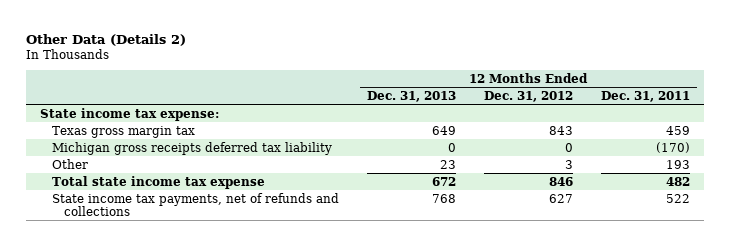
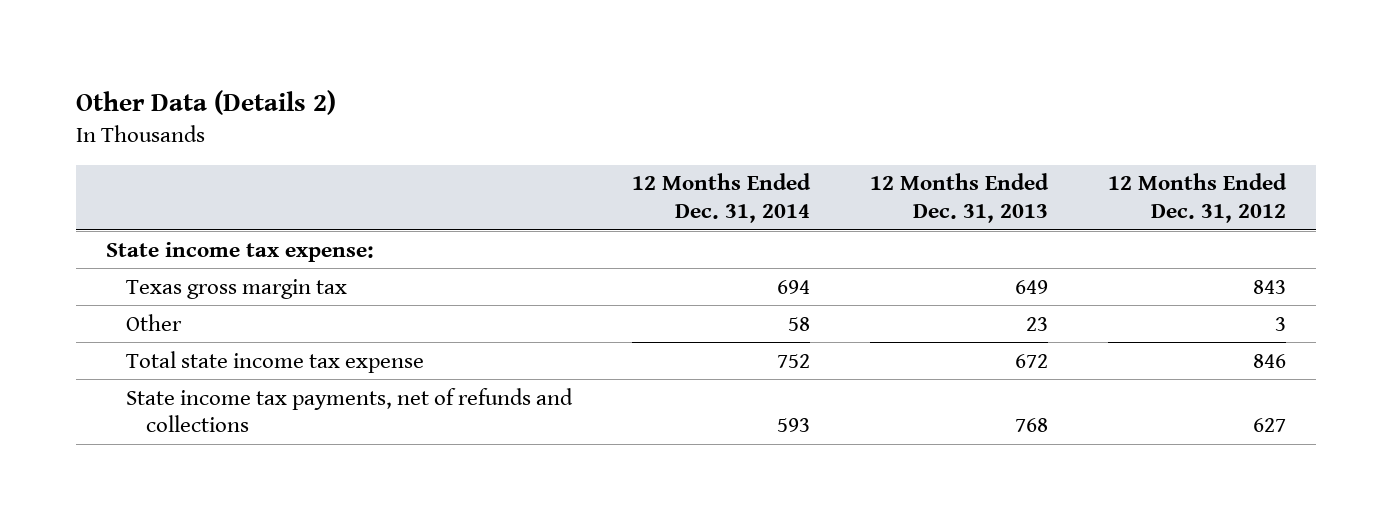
[600,90,690,102] Dec. 31, 2011 -> none
none -> [631,173,811,224] 12 Months Ended Dec. 31, 2014
[51,141,332,155] Michigan gross receipts deferred tax liability -> none

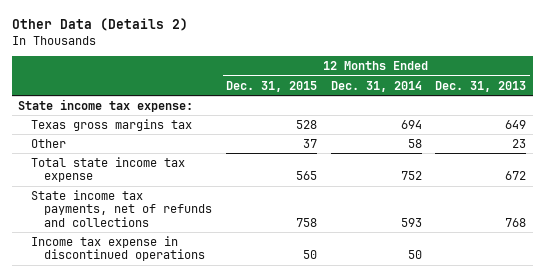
[1108,173,1288,224] 12 Months Ended Dec. 31, 2012 -> none
none -> [225,80,317,92] Dec. 31, 2015
[125,278,347,299] Texas gross margin tax -> [31,118,193,131] Texas gross margins tax
none -> [31,235,206,262] Income tax expense in discontinued operations

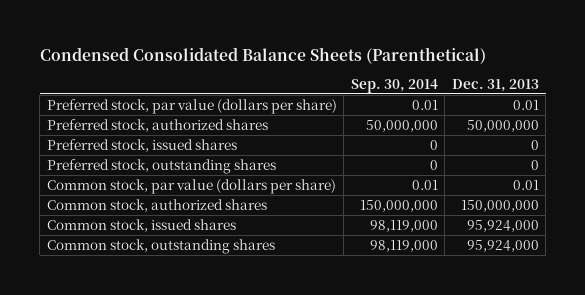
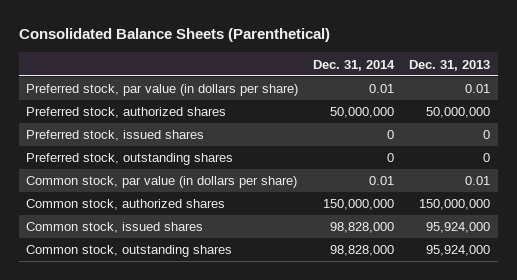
[39,46,486,64] Condensed Consolidated Balance Sheets (Parenthetical) -> [18,28,330,43] Consolidated Balance Sheets (Parenthetical)
[350,78,438,93] Sep. 30, 2014 -> none
none -> [313,59,396,71] Dec. 31, 2014
[46,98,337,114] Preferred stock, par value (dollars per share) -> [26,84,299,97] Preferred stock, par value (in dollars per share)
[46,178,336,194] Common stock, par value (dollars per share) -> [26,176,298,189] Common stock, par value (in dollars per share)

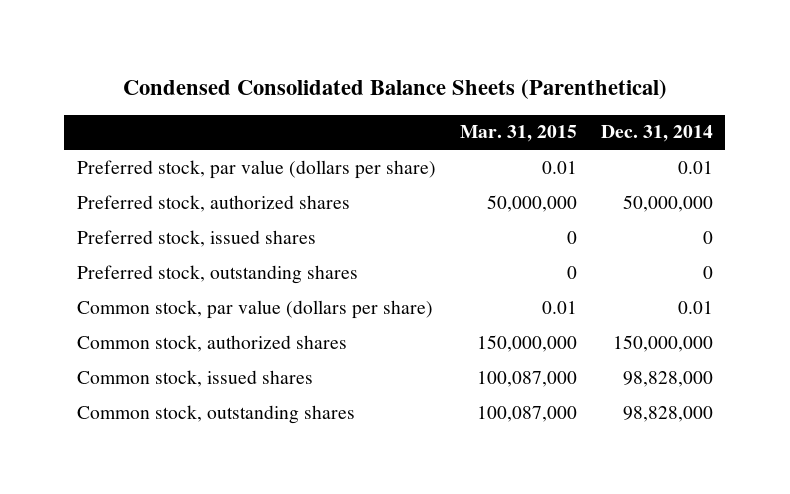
[18,28,330,43] Consolidated Balance Sheets (Parenthetical) -> [122,78,667,99] Condensed Consolidated Balance Sheets (Parenthetical)
[409,59,491,71] Dec. 31, 2013 -> none
none -> [459,125,577,143] Mar. 31, 2015
[26,84,299,97] Preferred stock, par value (in dollars per share) -> [76,159,436,179] Preferred stock, par value (dollars per share)
[26,176,298,189] Common stock, par value (in dollars per share) -> [76,299,433,319] Common stock, par value (dollars per share)

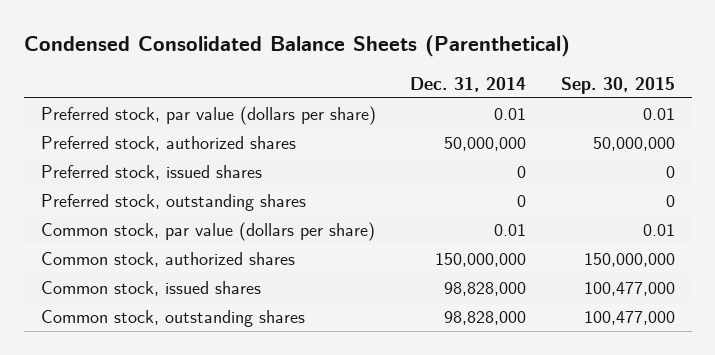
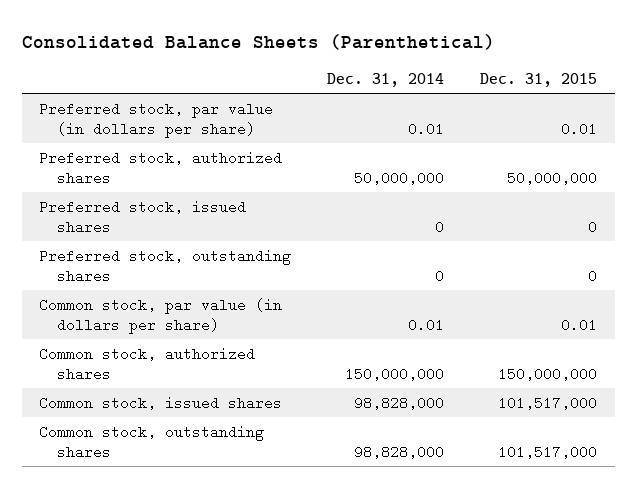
[23,35,570,58] Condensed Consolidated Balance Sheets (Parenthetical) -> [21,33,495,50] Consolidated Balance Sheets (Parenthetical)
[560,76,675,94] Sep. 30, 2015 -> none
none -> [480,73,598,88] Dec. 31, 2015
[40,105,376,125] Preferred stock, par value (dollars per share) -> [39,101,274,138] Preferred stock, par value (in dollars per share)
[40,221,375,241] Common stock, par value (dollars per share) -> [39,297,283,334] Common stock, par value (in dollars per share)

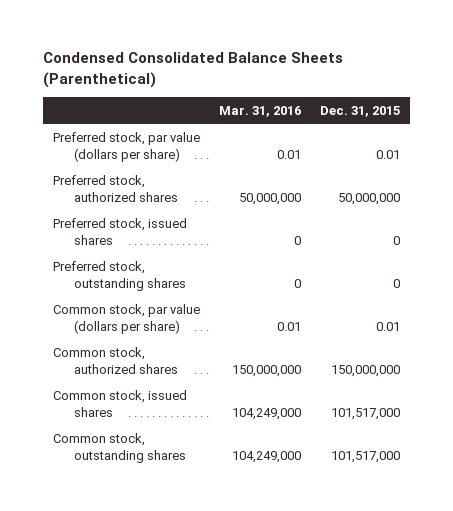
[21,33,495,50] Consolidated Balance Sheets (Parenthetical) -> [42,52,343,88] Condensed Consolidated Balance Sheets (Parenthetical)
[327,73,445,88] Dec. 31, 2014 -> none
none -> [218,105,301,117] Mar. 31, 2016
[39,101,274,138] Preferred stock, par value (in dollars per share) -> [52,131,200,162] Preferred stock, par value (dollars per share)
[39,297,283,334] Common stock, par value (in dollars per share) -> [52,303,200,334] Common stock, par value (dollars per share)

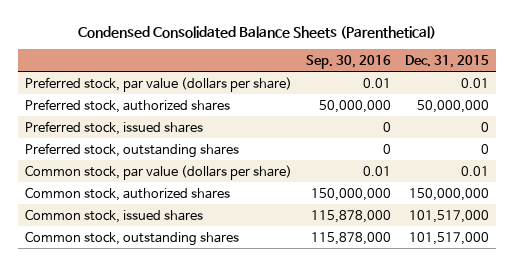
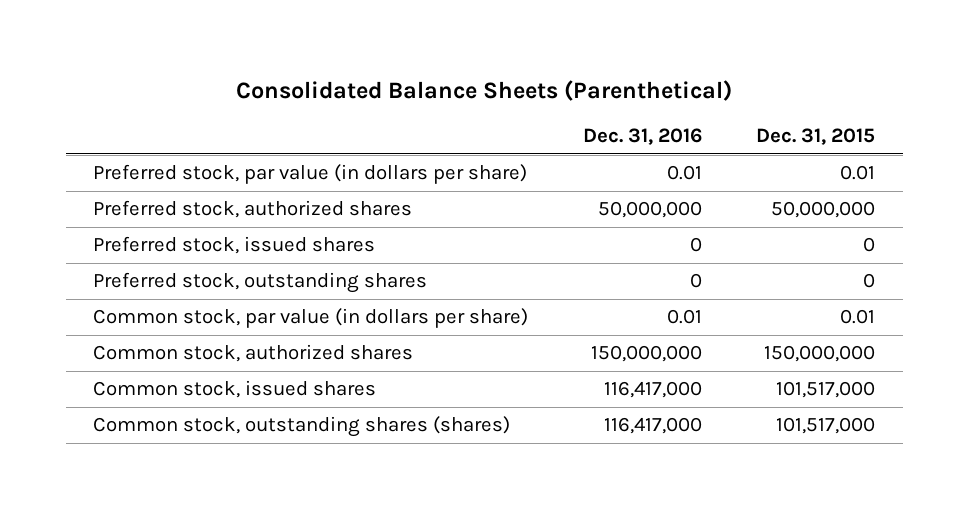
[78,25,437,39] Condensed Consolidated Balance Sheets (Parenthetical) -> [236,79,733,101] Consolidated Balance Sheets (Parenthetical)
[306,54,392,69] Sep. 30, 2016 -> none
none -> [582,128,702,146] Dec. 31, 2016
[24,76,292,92] Preferred stock, par value (dollars per share) -> [93,164,528,185] Preferred stock, par value (in dollars per share)
[24,164,292,180] Common stock, par value (dollars per share) -> [93,308,529,329] Common stock, par value (in dollars per share)
[24,230,239,246] Common stock, outstanding shares -> [93,416,511,438] Common stock, outstanding shares (shares)

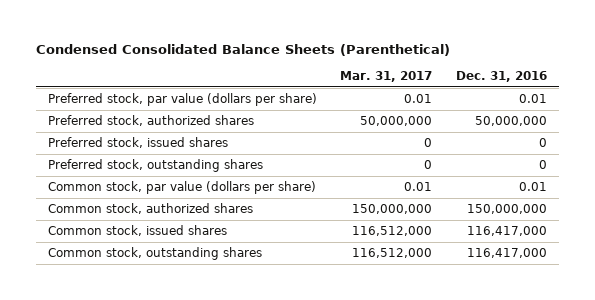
[236,79,733,101] Consolidated Balance Sheets (Parenthetical) -> [36,43,451,56] Condensed Consolidated Balance Sheets (Parenthetical)
[756,128,876,146] Dec. 31, 2015 -> none
none -> [340,71,433,83] Mar. 31, 2017
[93,164,528,185] Preferred stock, par value (in dollars per share) -> [47,93,317,107] Preferred stock, par value (dollars per share)
[93,308,529,329] Common stock, par value (in dollars per share) -> [47,181,316,195] Common stock, par value (dollars per share)
[93,416,511,438] Common stock, outstanding shares (shares) -> [47,247,262,261] Common stock, outstanding shares

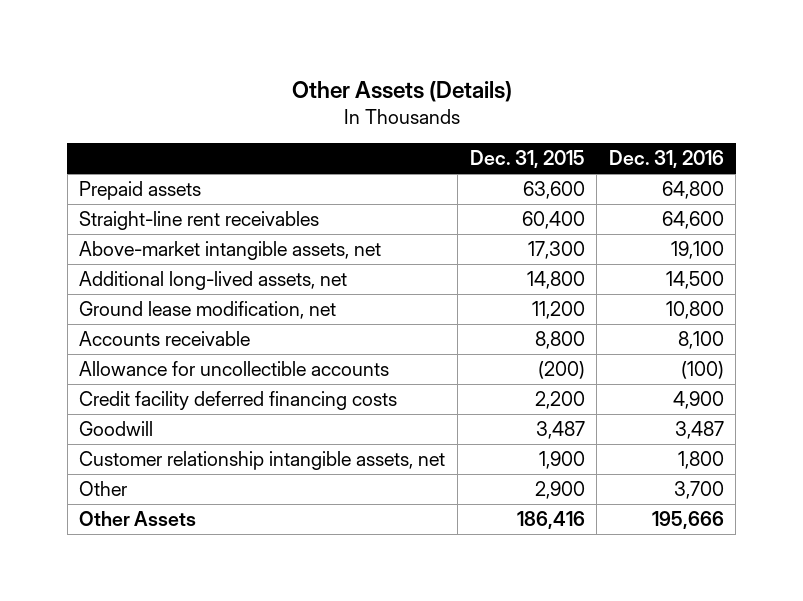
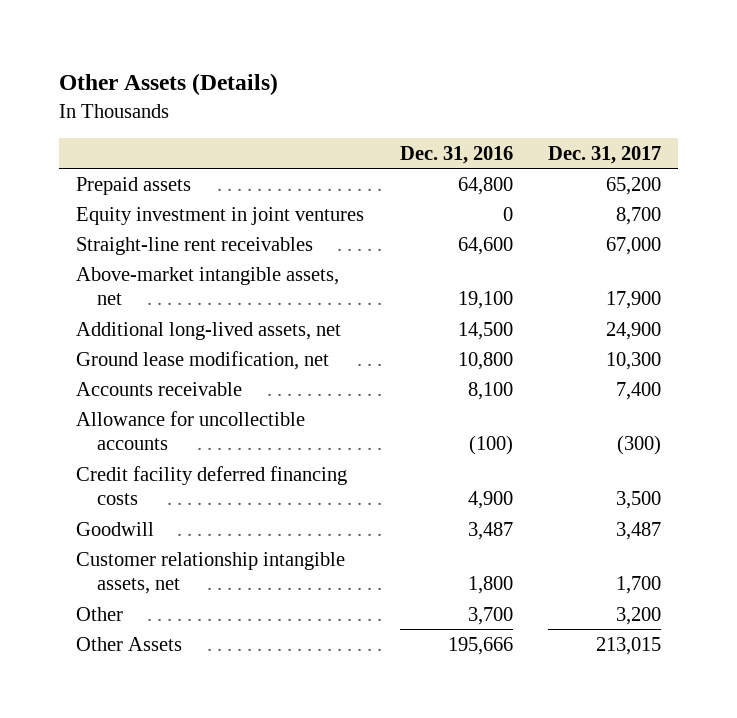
[469,150,585,169] Dec. 31, 2015 -> none
none -> [547,145,661,164] Dec. 31, 2017
none -> [76,206,365,225] Equity investment in joint ventures

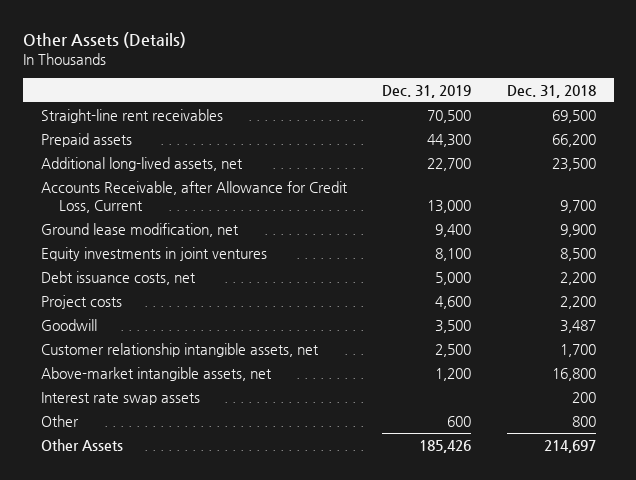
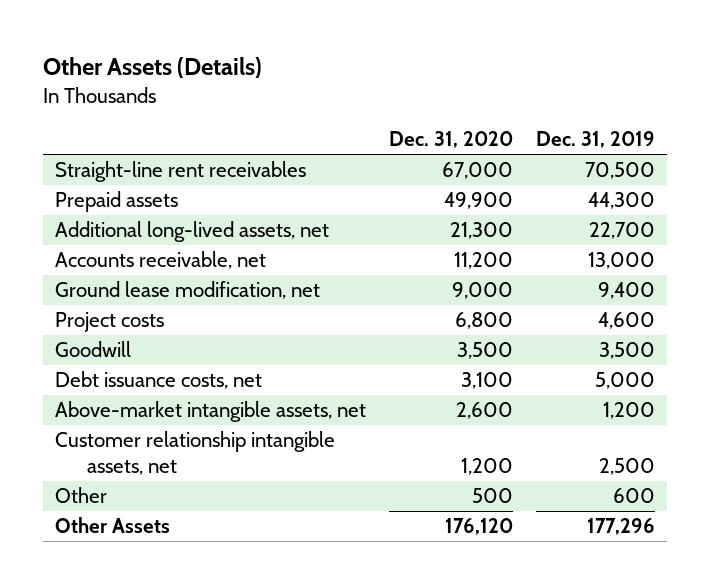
[506,84,596,98] Dec. 31, 2018 -> none
none -> [388,131,513,149] Dec. 31, 2020
[40,181,348,214] Accounts Receivable, after Allowance for Credit Loss, Current -> [54,251,266,270] Accounts receivable, net
[40,247,267,262] Equity investments in joint ventures -> none
[40,271,196,286] Debt issuance costs, net -> [54,371,262,390] Debt issuance costs, net
[40,392,200,406] Interest rate swap assets -> none
[40,343,319,358] Customer relationship intangible assets, net -> [54,431,335,475] Customer relationship intangible assets, net
[419,440,472,454] 185,426 -> [587,518,656,536] 177,296

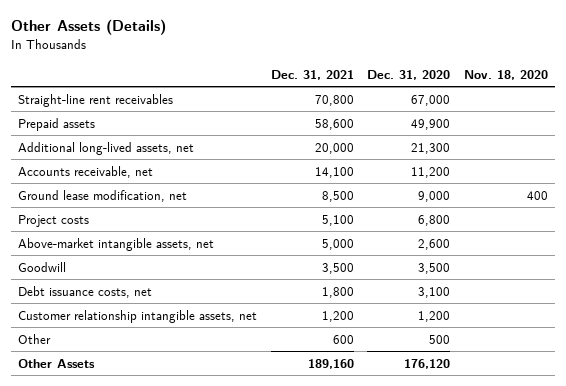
[536,131,656,149] Dec. 31, 2019 -> none
none -> [270,69,354,80] Dec. 31, 2021
none -> [464,69,549,80] Nov. 18, 2020
[54,401,366,423] Above-market intangible assets, net -> [17,237,214,251] Above-market intangible assets, net

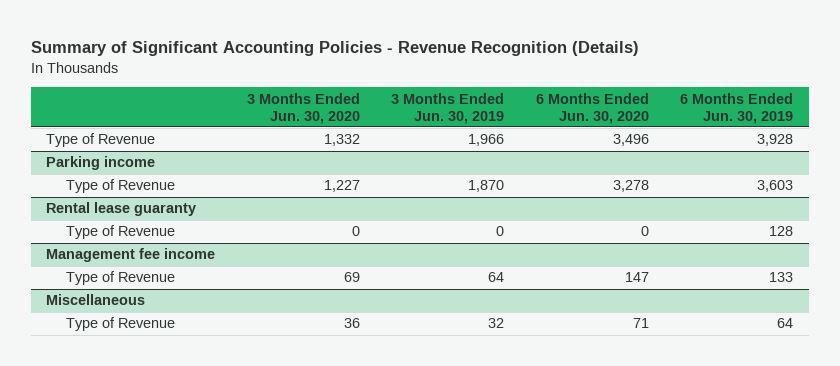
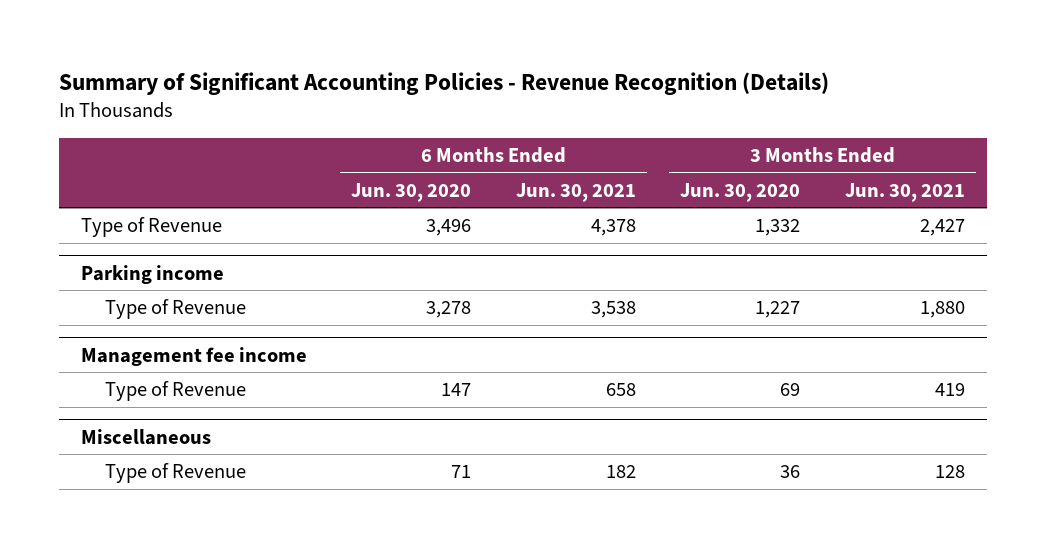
[391,92,505,124] 3 Months Ended Jun. 30, 2019 -> none
[680,92,794,124] 6 Months Ended Jun. 30, 2019 -> none
none -> [515,182,636,202] Jun. 30, 2021
none -> [844,182,965,202] Jun. 30, 2021
[46,202,197,217] Rental lease guaranty -> none
[65,225,175,240] Type of Revenue -> none

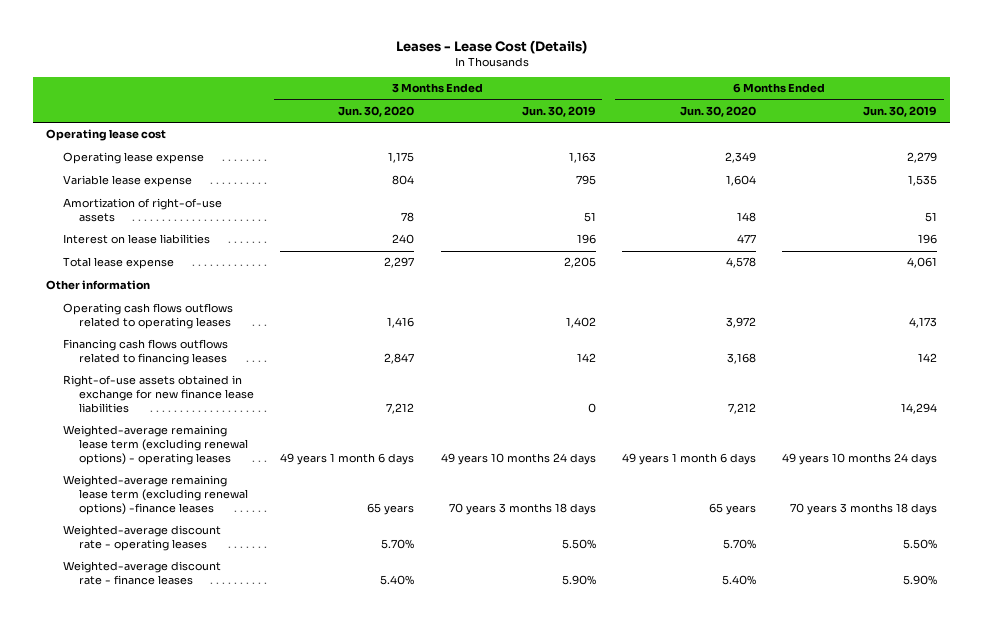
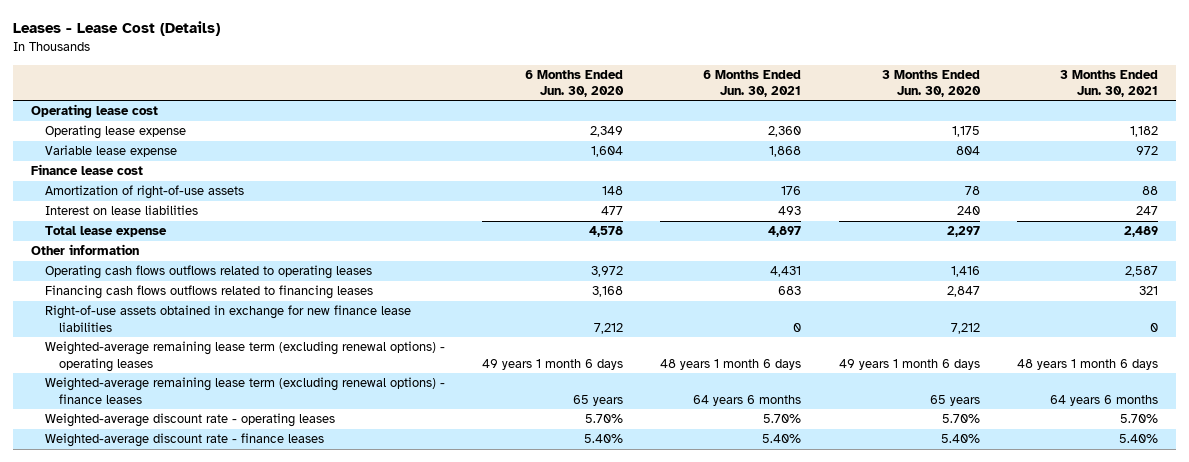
[521,105,596,117] Jun. 30, 2019 -> none
[863,105,938,117] Jun. 30, 2019 -> none
none -> [703,69,802,98] 6 Months Ended Jun. 30, 2021
none -> [1059,69,1158,98] 3 Months Ended Jun. 30, 2021
none -> [31,164,144,176] Finance lease cost
[62,475,249,515] Weighted-average remaining lease term (excluding renewal options) -finance leases -> [45,377,446,404] Weighted-average remaining lease term (excluding renewal options) - finance leases

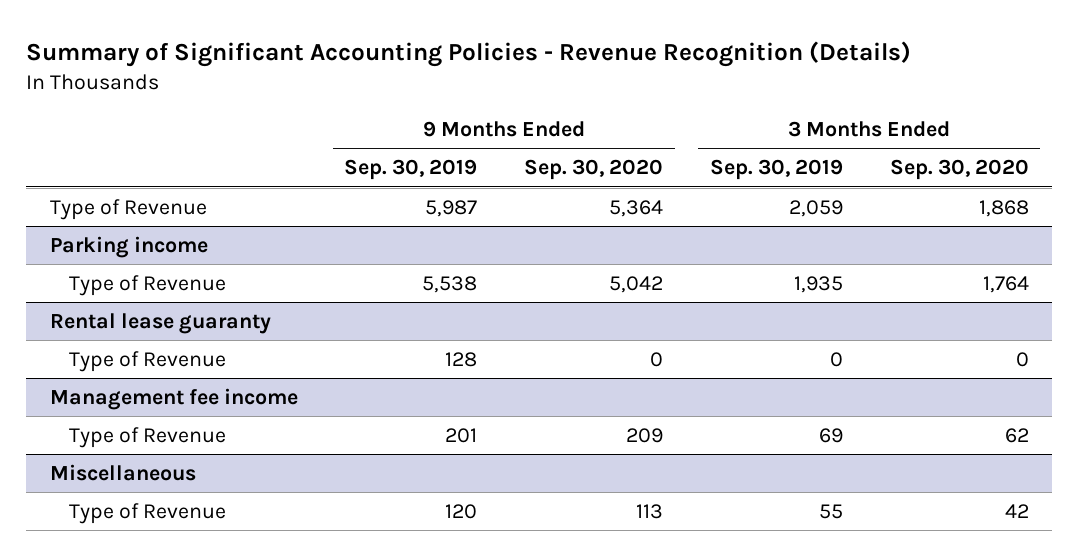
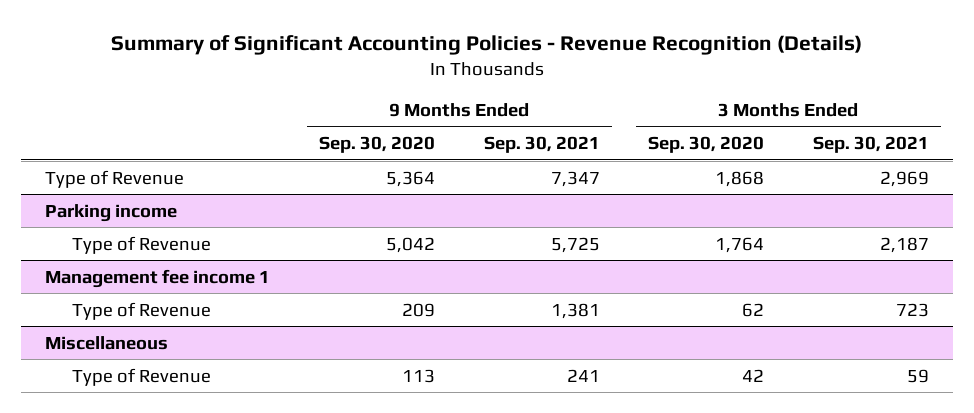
[344,159,478,181] Sep. 30, 2019 -> none
[709,159,843,181] Sep. 30, 2019 -> none
none -> [483,135,600,153] Sep. 30, 2021
none -> [812,135,929,153] Sep. 30, 2021
[49,312,271,334] Rental lease guaranty -> none
[68,350,226,372] Type of Revenue -> none
[49,387,298,410] Management fee income -> [45,268,271,288] Management fee income 1

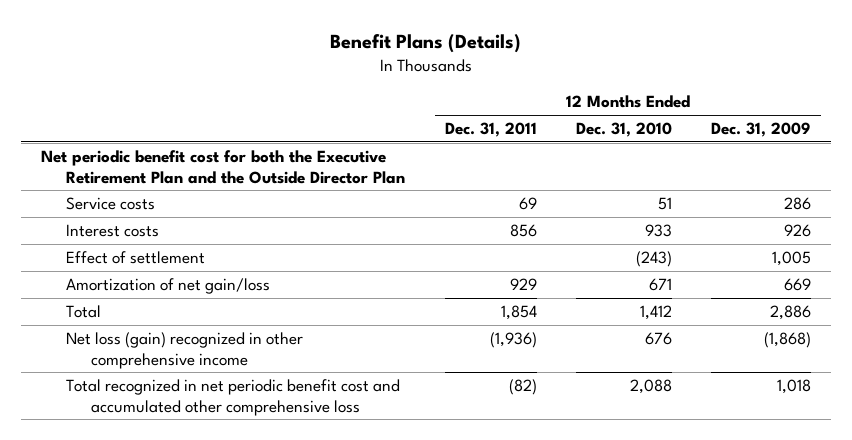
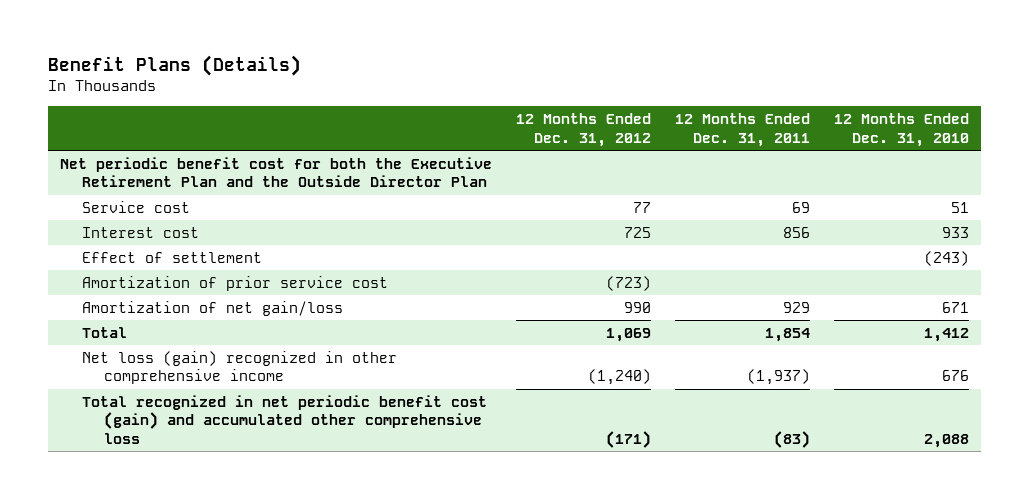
[711,122,812,138] Dec. 31, 2009 -> none
none -> [515,113,651,147] 12 Months Ended Dec. 31, 2012
[66,196,156,210] Service costs -> [81,200,190,213] Service cost
[66,223,160,237] Interest costs -> [81,226,199,238] Interest cost
none -> [81,275,388,291] Amortization of prior service cost
[489,331,537,348] (1,936) -> [747,369,811,386] (1,937)
[66,378,401,416] Total recognized in net periodic benefit cost and accumulated other comprehensive loss -> [81,394,487,445] Total recognized in net periodic benefit cost (gain) and accumulated other comprehensive loss
[508,378,537,395] (82) -> [774,431,811,449] (83)

